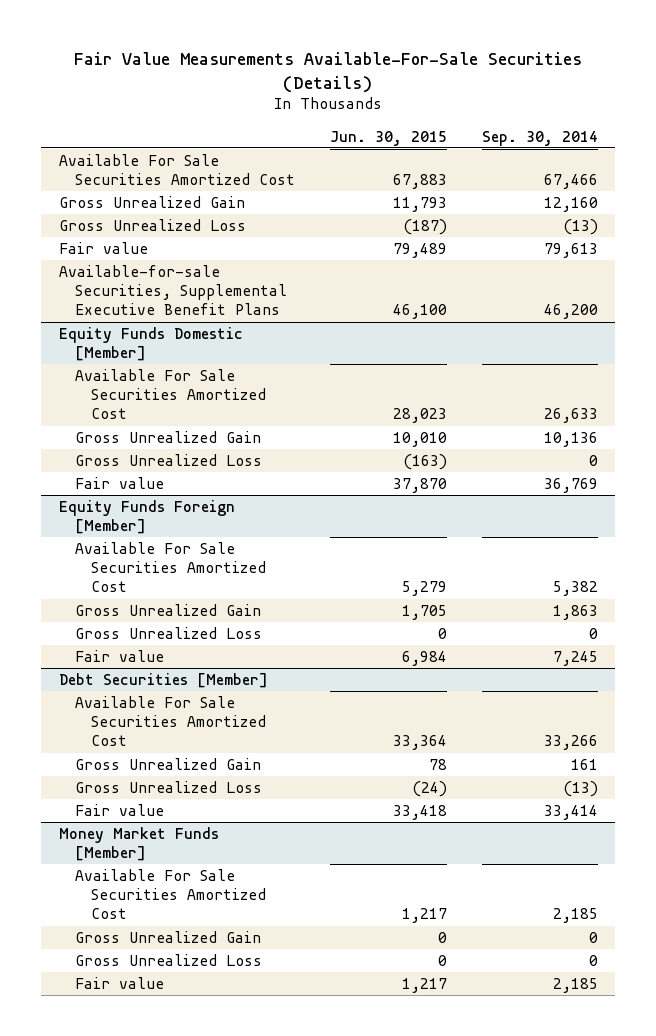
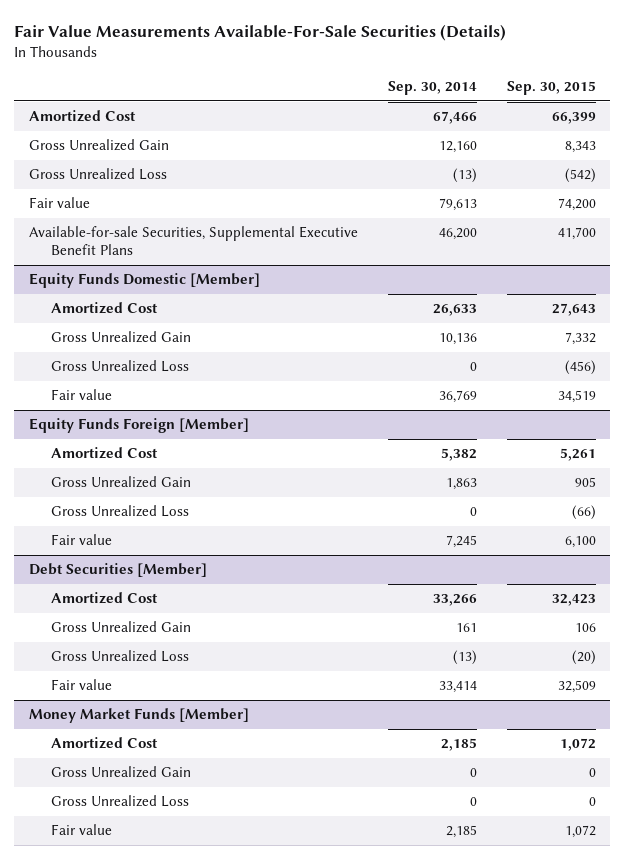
[329,130,447,146] Jun. 30, 2015 -> none
none -> [506,81,596,96] Sep. 30, 2015
[58,153,295,186] Available For Sale Securities Amortized Cost -> [29,110,137,123] Amortized Cost
[74,368,267,420] Available For Sale Securities Amortized Cost -> [50,302,158,315] Amortized Cost
[74,541,267,593] Available For Sale Securities Amortized Cost -> [50,447,158,460] Amortized Cost
[74,695,267,747] Available For Sale Securities Amortized Cost -> [50,592,158,605] Amortized Cost
[74,868,267,920] Available For Sale Securities Amortized Cost -> [50,737,158,750] Amortized Cost

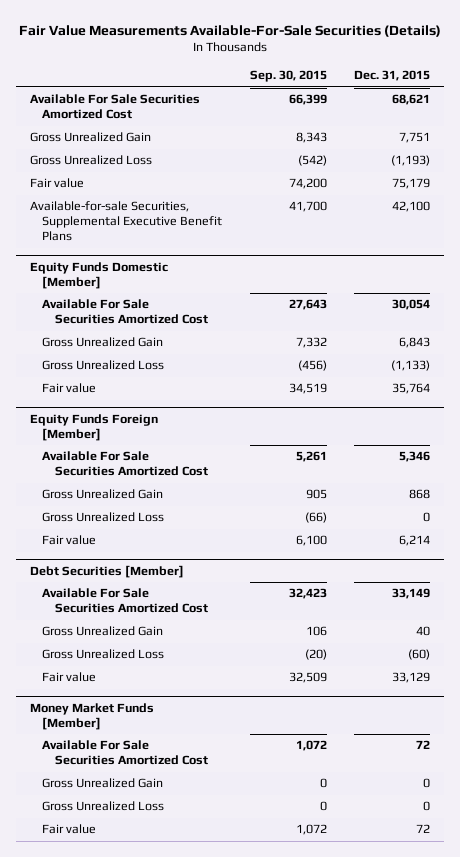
[387,81,477,96] Sep. 30, 2014 -> none
none -> [354,70,431,82] Dec. 31, 2015
[29,110,137,123] Amortized Cost -> [29,94,200,120] Available For Sale Securities Amortized Cost
[50,302,158,315] Amortized Cost -> [42,299,208,325] Available For Sale Securities Amortized Cost
[50,447,158,460] Amortized Cost -> [42,451,208,477] Available For Sale Securities Amortized Cost
[50,592,158,605] Amortized Cost -> [42,588,208,614] Available For Sale Securities Amortized Cost
[50,737,158,750] Amortized Cost -> [42,740,208,766] Available For Sale Securities Amortized Cost

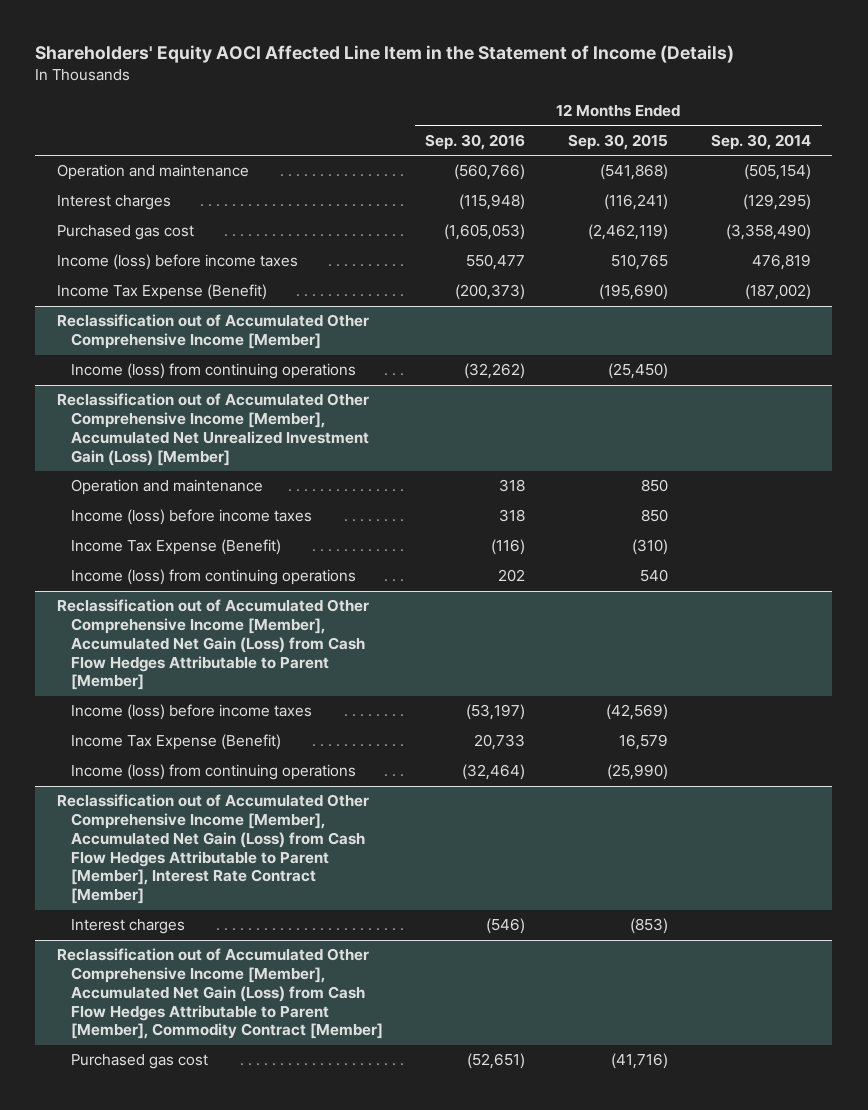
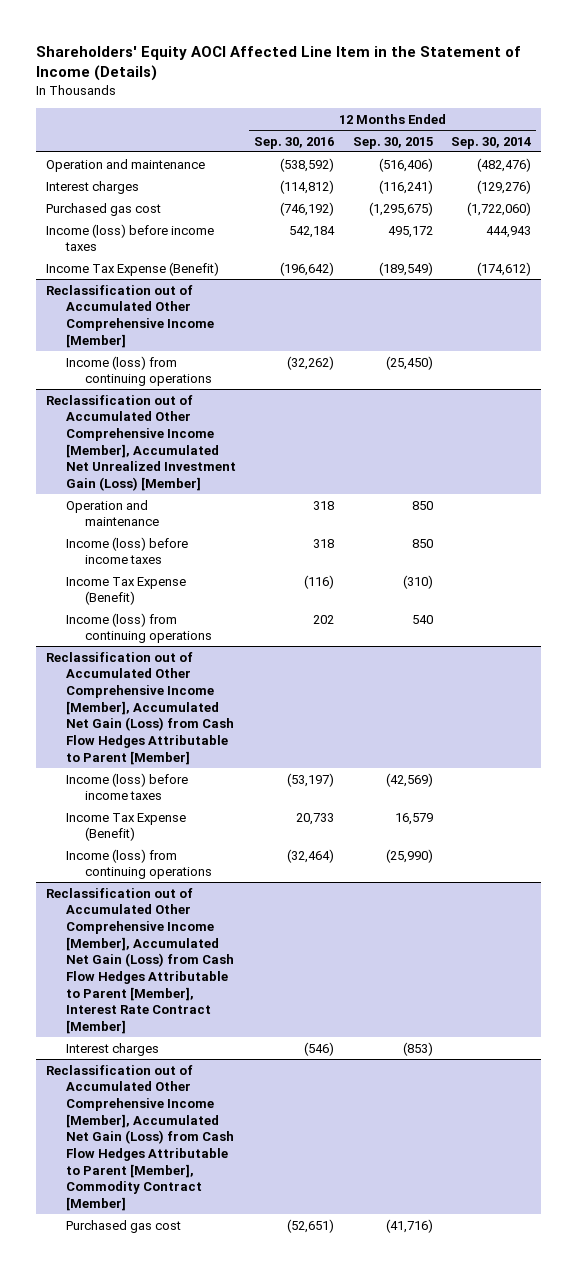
[454,164,526,181] (560,766) -> [280,157,335,172] (538,592)
[600,164,669,181] (541,868) -> [378,157,433,172] (516,406)
[743,164,811,181] (505,154) -> [477,157,532,172] (482,476)
[459,194,526,211] (115,948) -> [280,179,335,194] (114,812)
[742,194,811,211] (129,295) -> [477,179,532,194] (129,276)
[444,224,526,241] (1,605,053) -> [280,201,335,216] (746,192)
[588,224,669,241] (2,462,119) -> [368,201,433,216] (1,295,675)
[725,224,811,241] (3,358,490) -> [467,201,532,216] (1,722,060)
[466,254,526,271] 550,477 -> [289,225,336,238] 542,184
[611,254,669,271] 510,765 -> [387,225,433,238] 495,172
[751,254,811,271] 476,819 -> [486,225,532,238] 444,943
[455,284,526,301] (200,373) -> [280,261,335,276] (196,642)
[599,284,669,301] (195,690) -> [378,261,433,276] (189,549)
[744,284,811,301] (187,002) -> [477,261,532,276] (174,612)

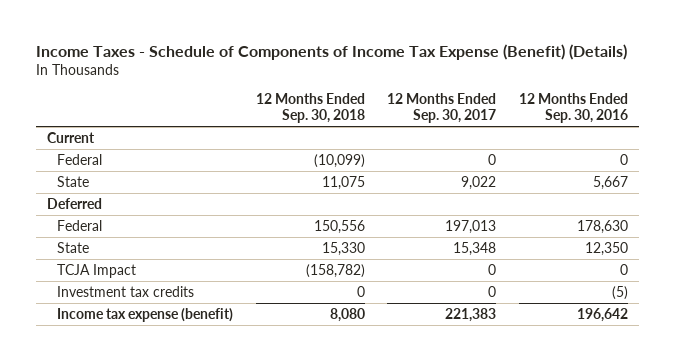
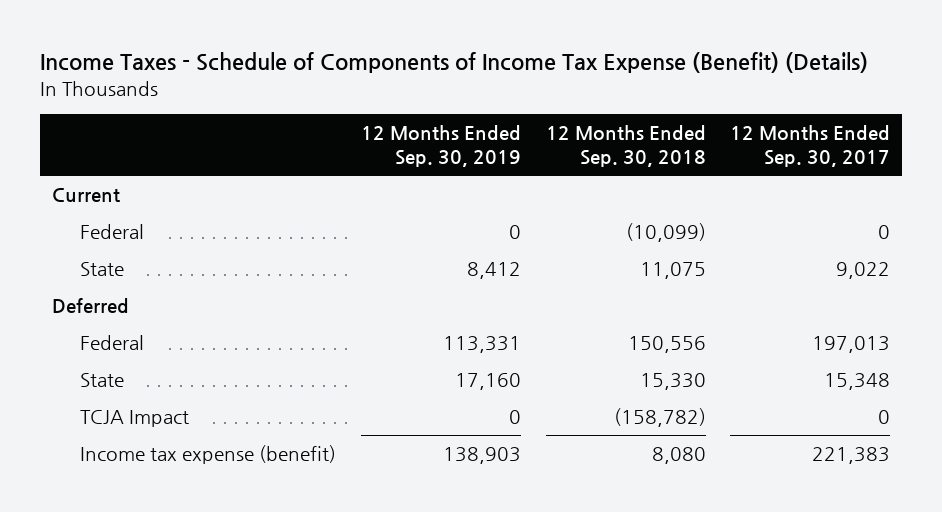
[518,92,628,123] 12 Months Ended Sep. 30, 2016 -> none
none -> [360,125,521,168] 12 Months Ended Sep. 30, 2019
[56,285,194,297] Investment tax credits -> none

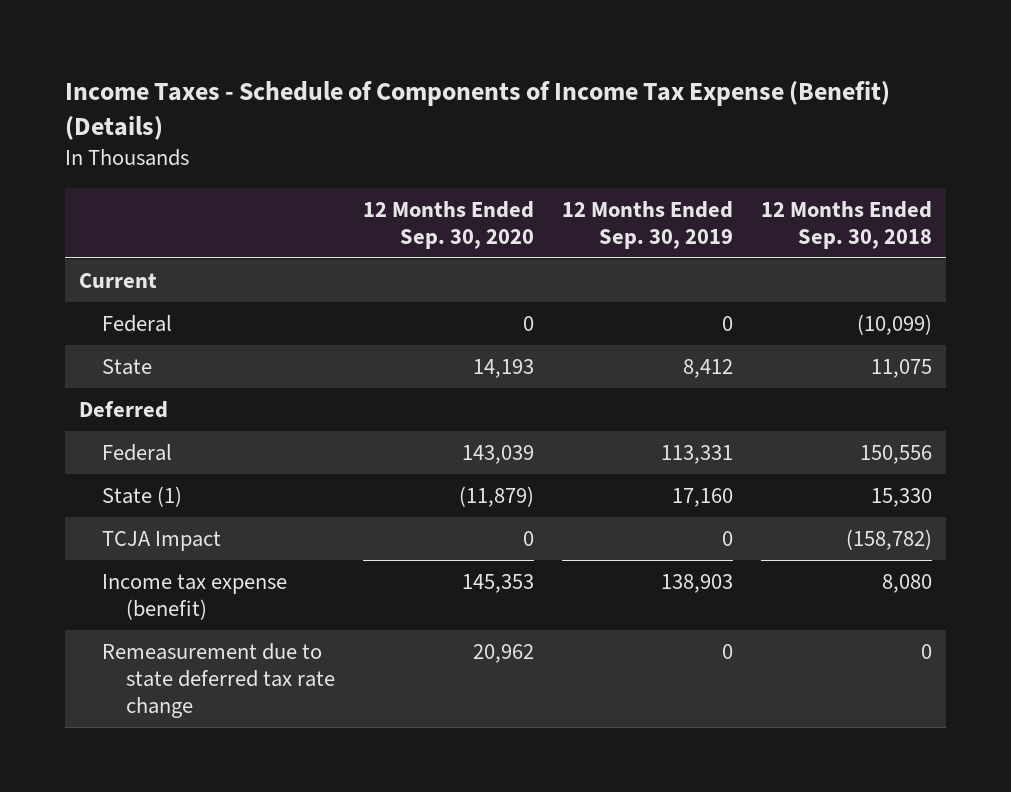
[730,125,891,168] 12 Months Ended Sep. 30, 2017 -> none
none -> [362,200,534,249] 12 Months Ended Sep. 30, 2020
[80,373,125,388] State -> [102,485,183,507] State (1)
none -> [102,642,335,719] Remeasurement due to state deferred tax rate change

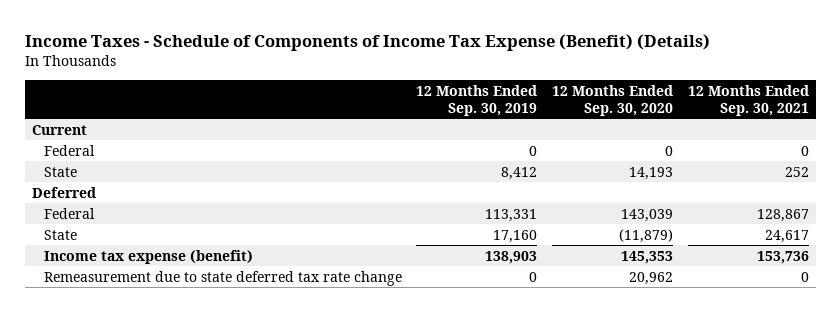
[760,200,932,249] 12 Months Ended Sep. 30, 2018 -> none
none -> [687,84,809,117] 12 Months Ended Sep. 30, 2021
[102,530,222,551] TCJA Impact -> none
[102,485,183,507] State (1) -> [43,229,77,240] State

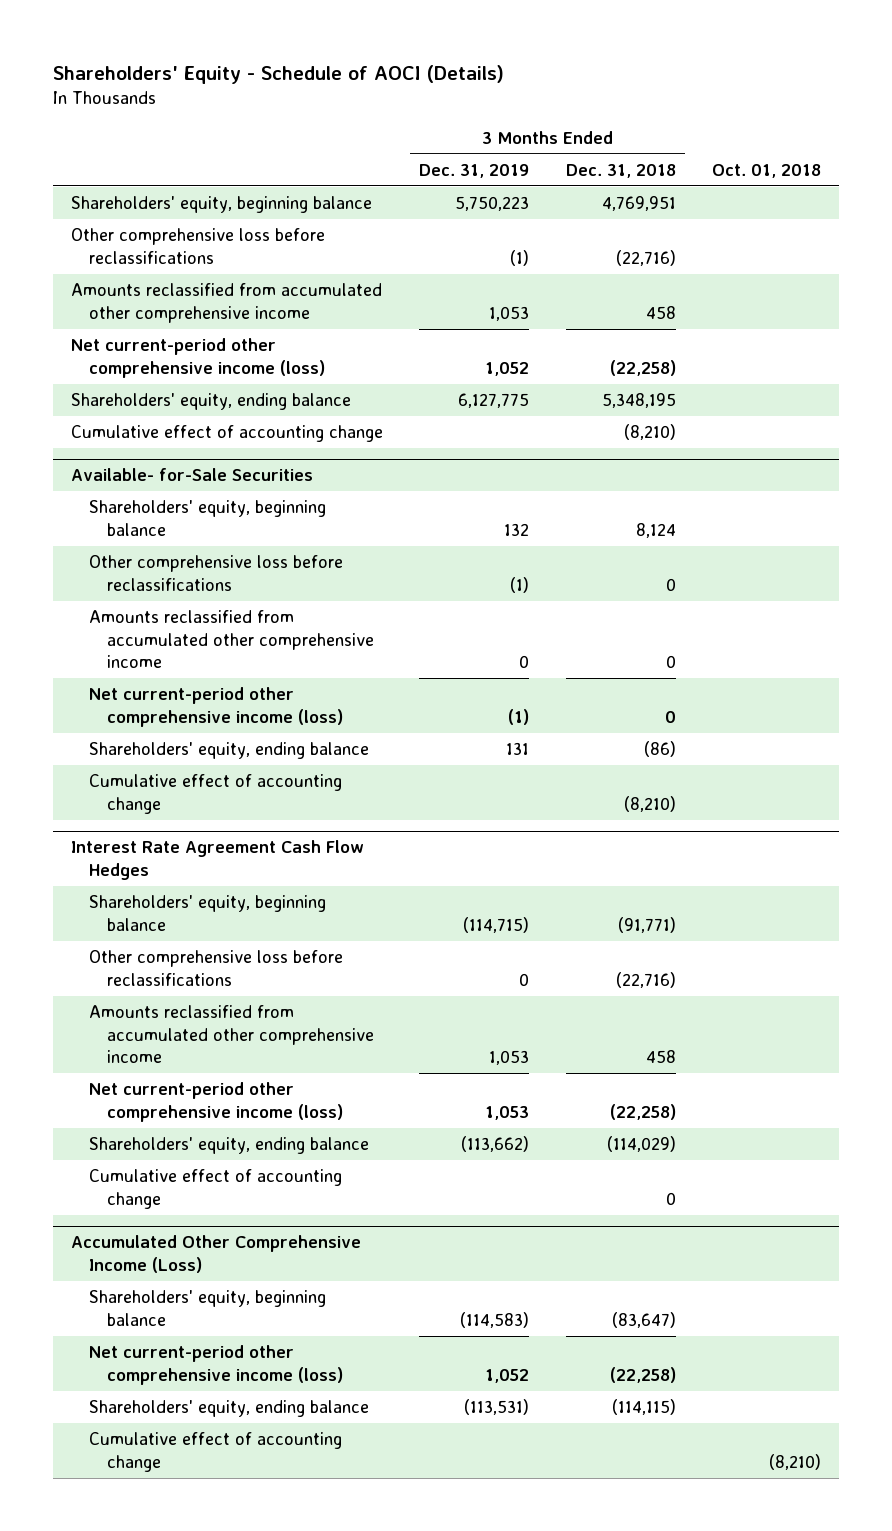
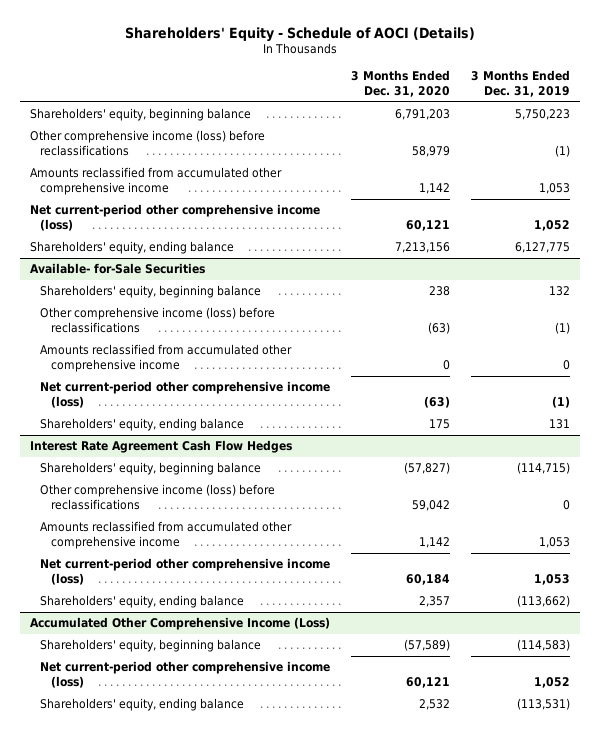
[565,163,676,178] Dec. 31, 2018 -> none
[712,163,822,178] Oct. 01, 2018 -> none
none -> [351,70,451,98] 3 Months Ended Dec. 31, 2020
[70,228,325,264] Other comprehensive loss before reclassifications -> [29,130,265,157] Other comprehensive income (loss) before reclassifications
[70,425,383,443] Cumulative effect of accounting change -> none
[88,555,343,591] Other comprehensive loss before reclassifications -> [40,307,276,334] Other comprehensive income (loss) before reclassifications
[88,774,342,814] Cumulative effect of accounting change -> none
[88,950,343,986] Other comprehensive loss before reclassifications -> [40,484,276,511] Other comprehensive income (loss) before reclassifications
[88,1169,342,1209] Cumulative effect of accounting change -> none
[88,1432,342,1472] Cumulative effect of accounting change -> none

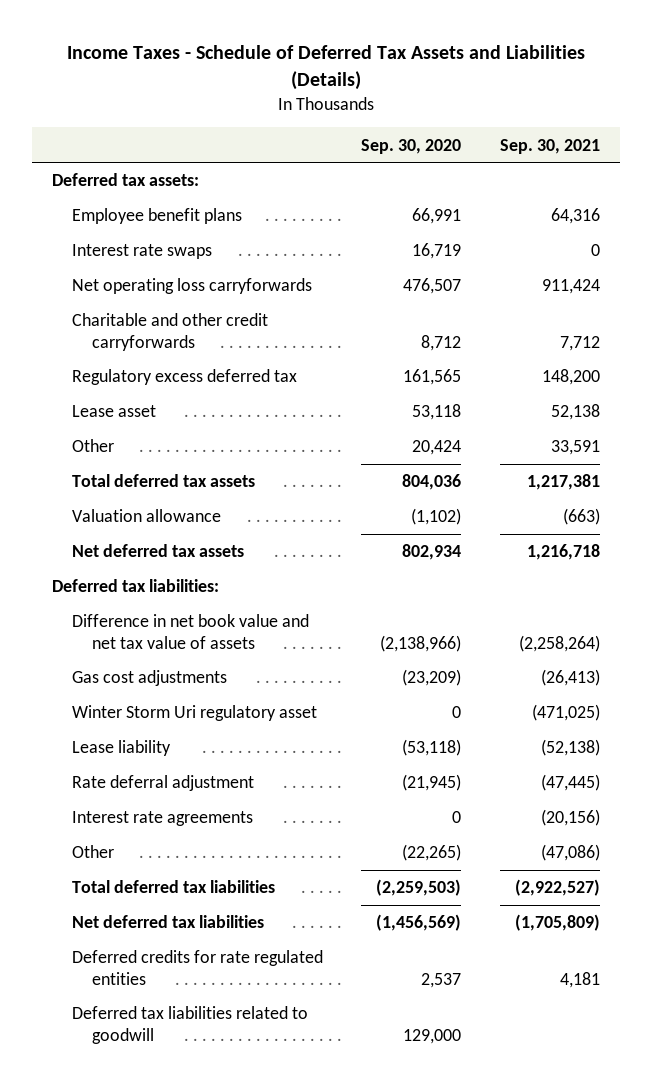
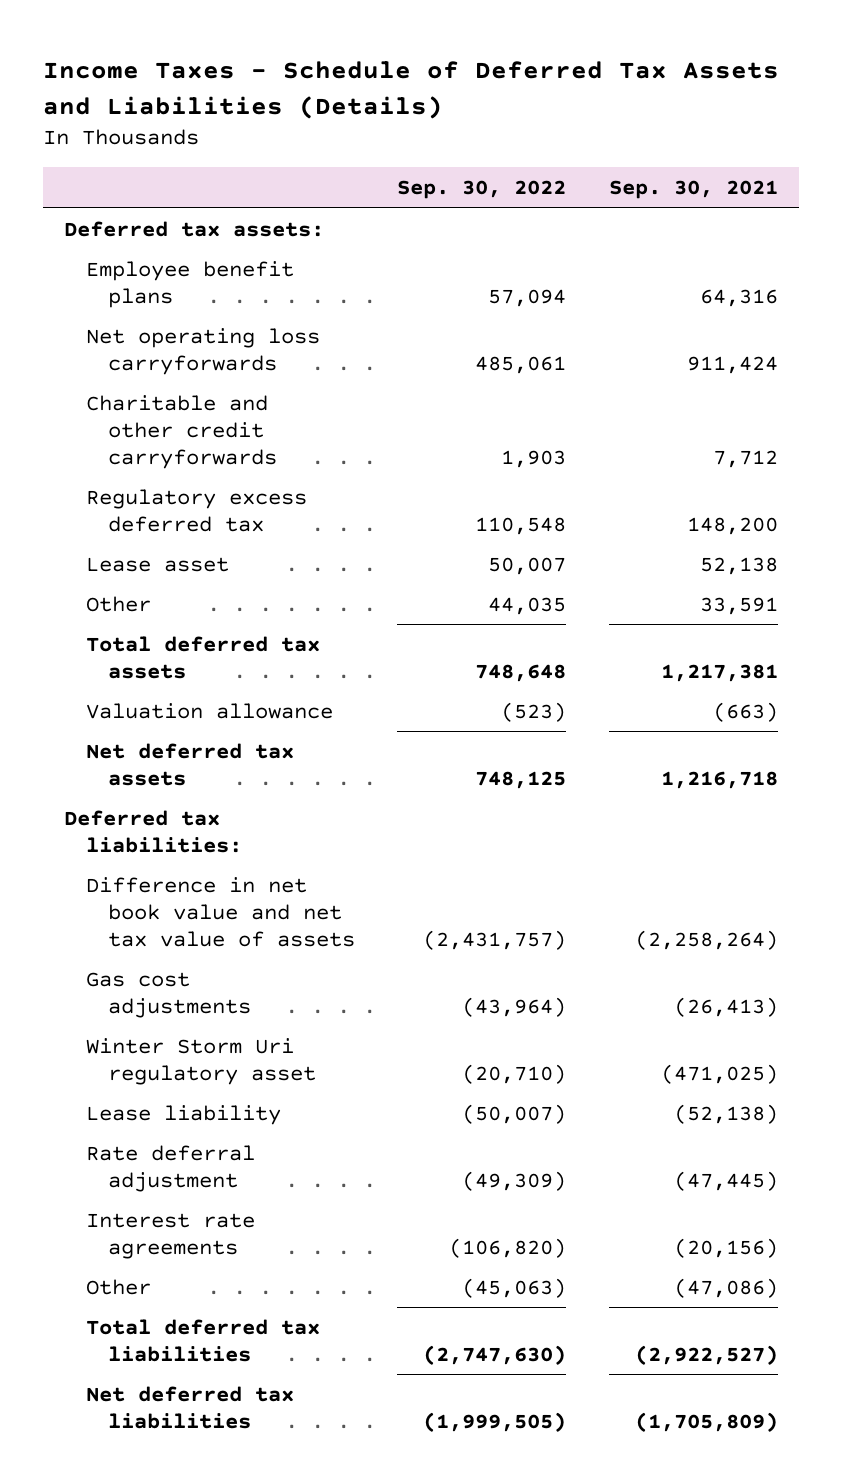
[361,138,462,154] Sep. 30, 2020 -> none
none -> [397,180,567,200] Sep. 30, 2022
[71,244,212,260] Interest rate swaps -> none
[71,950,323,985] Deferred credits for rate regulated entities -> none
[71,1006,308,1044] Deferred tax liabilities related to goodwill -> none

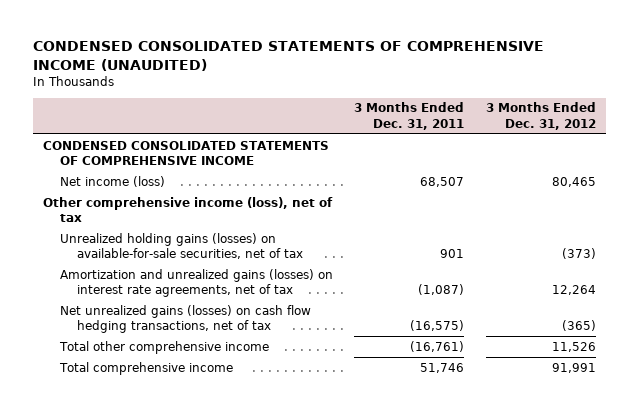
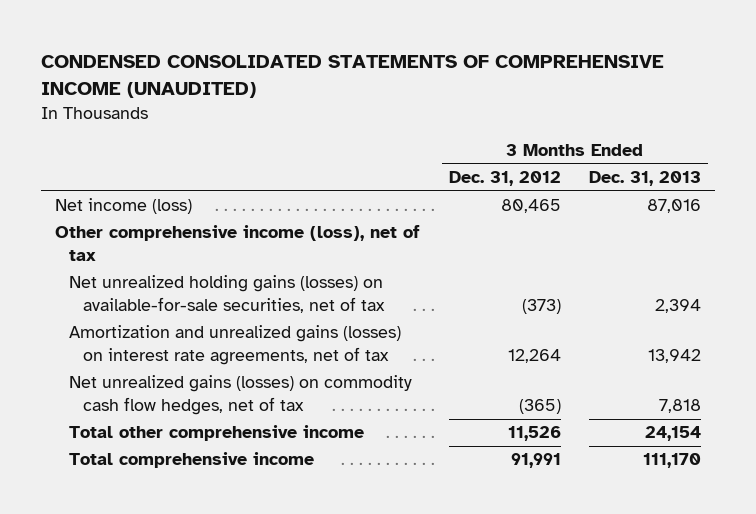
[354,102,465,130] 3 Months Ended Dec. 31, 2011 -> none
none -> [589,170,702,186] Dec. 31, 2013
[43,140,330,166] CONDENSED CONSOLIDATED STATEMENTS OF COMPREHENSIVE INCOME -> none
[60,232,304,260] Unrealized holding gains (losses) on available-for-sale securities, net of tax -> [69,275,386,313] Net unrealized holding gains (losses) on available-for-sale securities, net of tax
[60,304,312,334] Net unrealized gains (losses) on cash flow hedging transactions, net of tax -> [69,375,413,415] Net unrealized gains (losses) on commodity cash flow hedges, net of tax

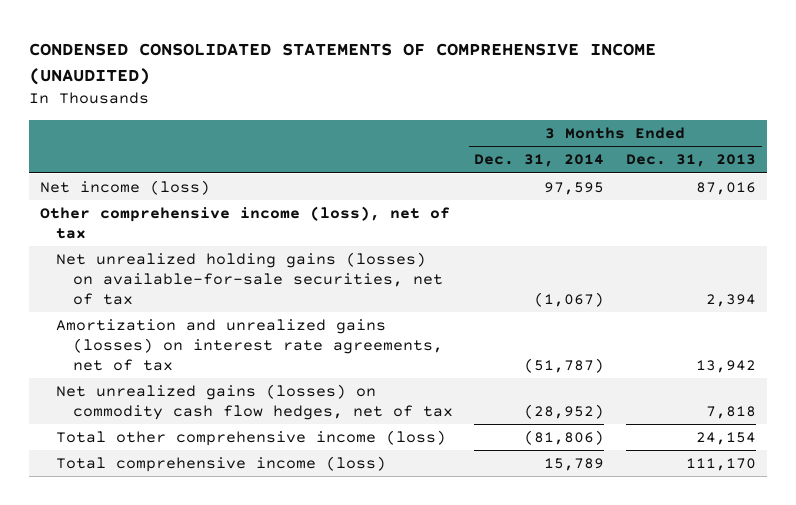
[448,170,561,186] Dec. 31, 2012 -> none
none -> [474,154,605,168] Dec. 31, 2014
[69,425,365,442] Total other comprehensive income -> [56,430,447,447] Total other comprehensive income (loss)
[69,452,315,469] Total comprehensive income -> [56,456,387,473] Total comprehensive income (loss)

